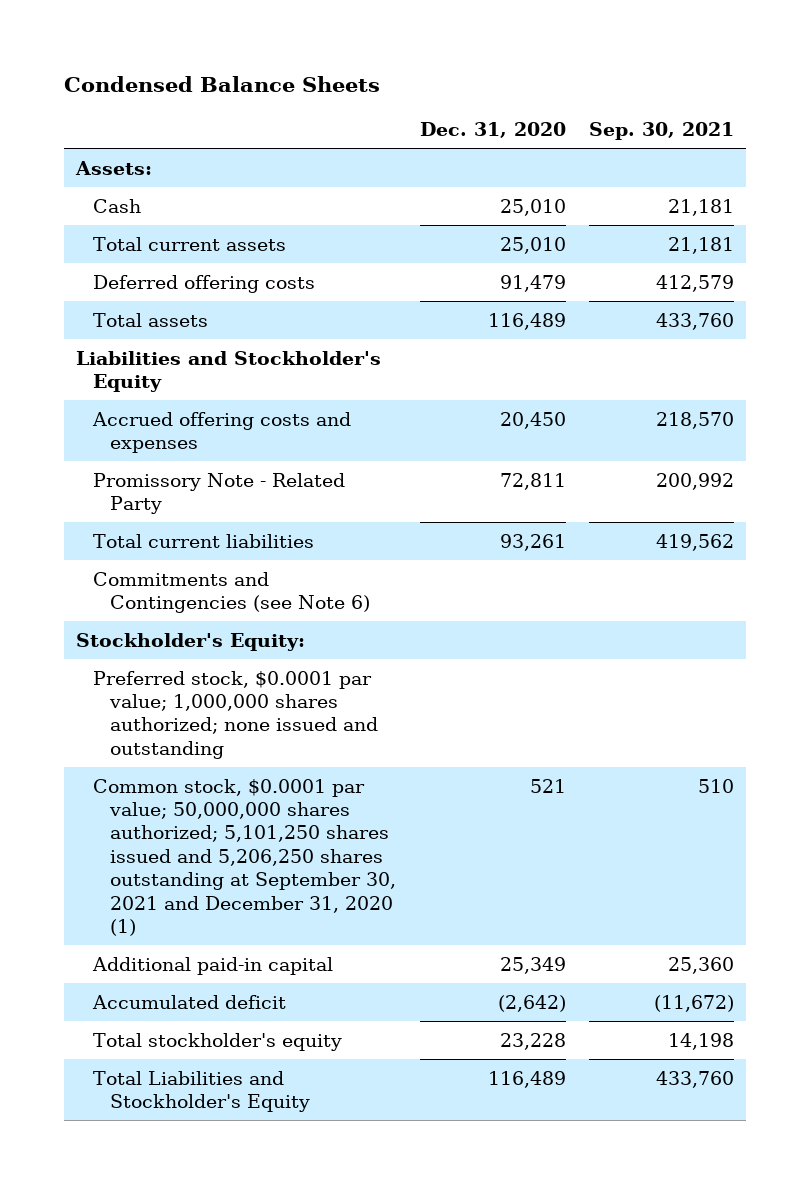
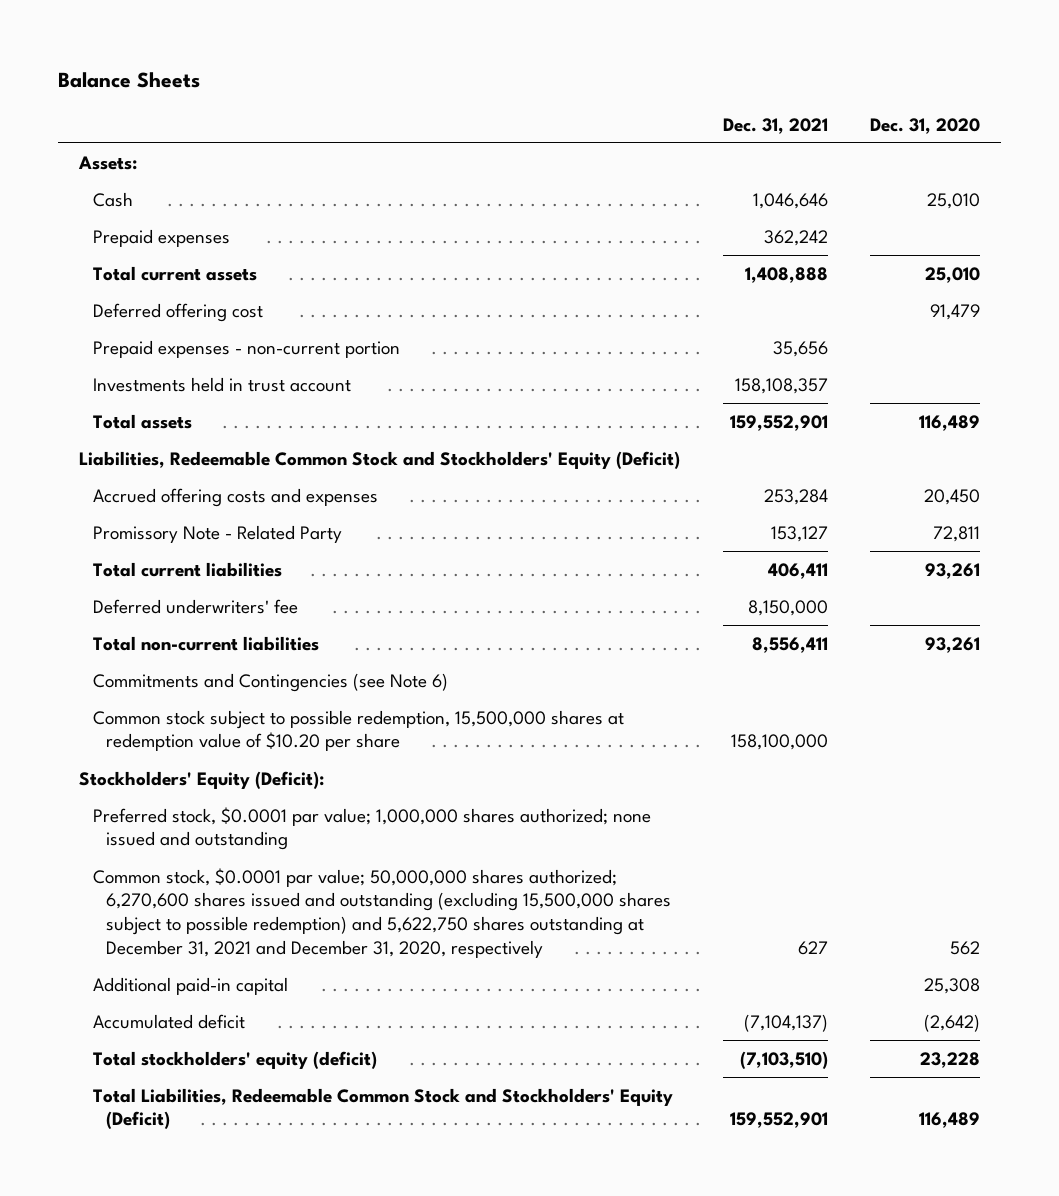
[63,76,380,93] Condensed Balance Sheets -> [57,72,200,89] Balance Sheets
[589,122,735,141] Sep. 30, 2021 -> none
none -> [722,117,828,134] Dec. 31, 2021
none -> [92,228,230,247] Prepaid expenses
[92,274,315,293] Deferred offering costs -> [92,302,263,322] Deferred offering cost
none -> [92,339,400,358] Prepaid expenses - non-current portion
none -> [92,376,351,392] Investments held in trust account
[75,350,381,393] Liabilities and Stockholder's Equity -> [79,450,681,469] Liabilities, Redeemable Common Stock and Stockholders' Equity (Deficit)
none -> [92,598,298,614] Deferred underwriters' fee
none -> [92,635,319,651] Total non-current liabilities
none -> [92,709,624,752] Common stock subject to possible redemption, 15,500,000 shares at redemption value of $10.20 per share
[75,632,305,651] Stockholder's Equity: -> [79,770,325,789] Stockholders' Equity (Deficit):
[92,778,396,937] Common stock, $0.0001 par value; 50,000,000 shares authorized; 5,101,250 shares issued and 5,206,250 shares outstanding at September 30, 2021 and December 31, 2020 (1) -> [92,867,671,958] Common stock, $0.0001 par value; 50,000,000 shares authorized; 6,270,600 shares issued and outstanding (excluding 15,500,000 shares subject to possible redemption) and 5,622,750 shares outstanding at December 31, 2021 and December 31, 2020, respectively
[529,778,566,793] 521 -> [950,940,981,955] 562
[499,956,566,974] 25,349 -> [924,977,981,994] 25,308
[92,1032,342,1051] Total stockholder's equity -> [92,1050,377,1069] Total stockholders' equity (deficit)
[92,1070,310,1113] Total Liabilities and Stockholder's Equity -> [92,1087,673,1130] Total Liabilities, Redeemable Common Stock and Stockholders' Equity (Deficit)

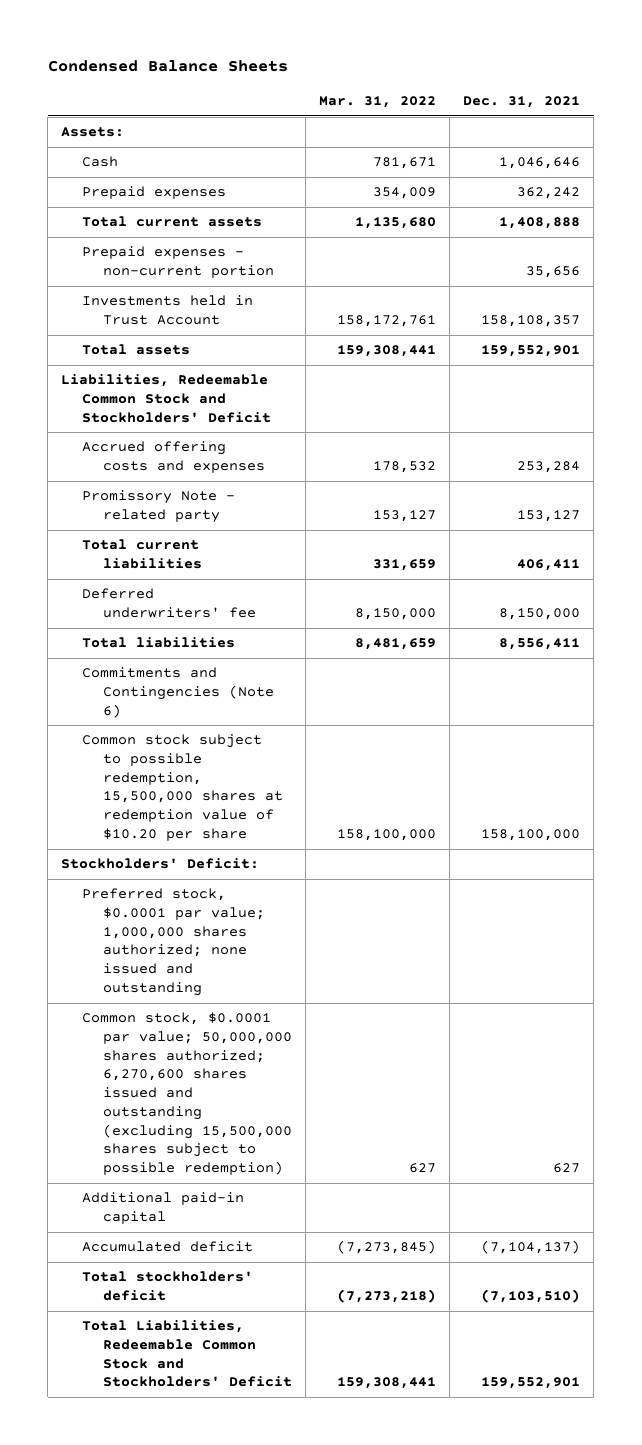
[57,72,200,89] Balance Sheets -> [47,59,288,72] Condensed Balance Sheets
[870,117,981,134] Dec. 31, 2020 -> none
none -> [319,95,437,108] Mar. 31, 2022
[92,302,263,322] Deferred offering cost -> none
[92,376,351,392] Investments held in trust account -> [82,295,254,326] Investments held in Trust Account
[79,450,681,469] Liabilities, Redeemable Common Stock and Stockholders' Equity (Deficit) -> [61,374,272,423] Liabilities, Redeemable Common Stock and Stockholders' Deficit
[92,524,342,543] Promissory Note - Related Party -> [82,490,236,524] Promissory Note - related party
[92,635,319,651] Total non-current liabilities -> [82,637,236,649] Total liabilities
[92,672,448,692] Commitments and Contingencies (see Note 6) -> [82,667,275,718] Commitments and Contingencies (Note 6)
[79,770,325,789] Stockholders' Equity (Deficit): -> [61,858,260,870] Stockholders' Deficit:
[92,867,671,958] Common stock, $0.0001 par value; 50,000,000 shares authorized; 6,270,600 shares issued and outstanding (excluding 15,500,000 shares subject to possible redemption) and 5,622,750 shares outstanding at December 31, 2021 and December 31, 2020, respectively -> [82,1012,293,1176] Common stock, $0.0001 par value; 50,000,000 shares authorized; 6,270,600 shares issued and outstanding (excluding 15,500,000 shares subject to possible redemption)
[92,1050,377,1069] Total stockholders' equity (deficit) -> [82,1271,254,1302] Total stockholders' deficit
[92,1087,673,1130] Total Liabilities, Redeemable Common Stock and Stockholders' Equity (Deficit) -> [82,1320,293,1388] Total Liabilities, Redeemable Common Stock and Stockholders' Deficit

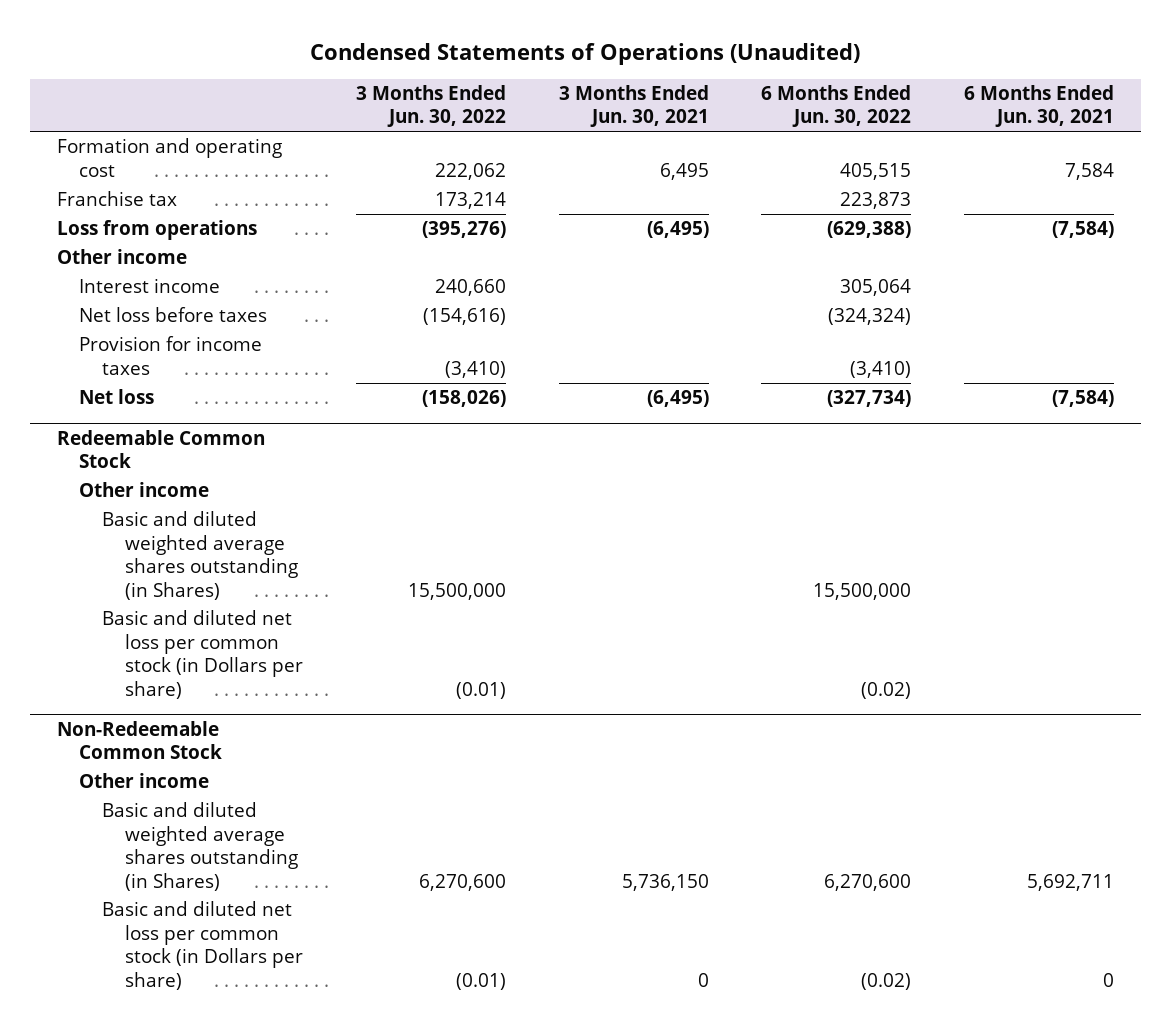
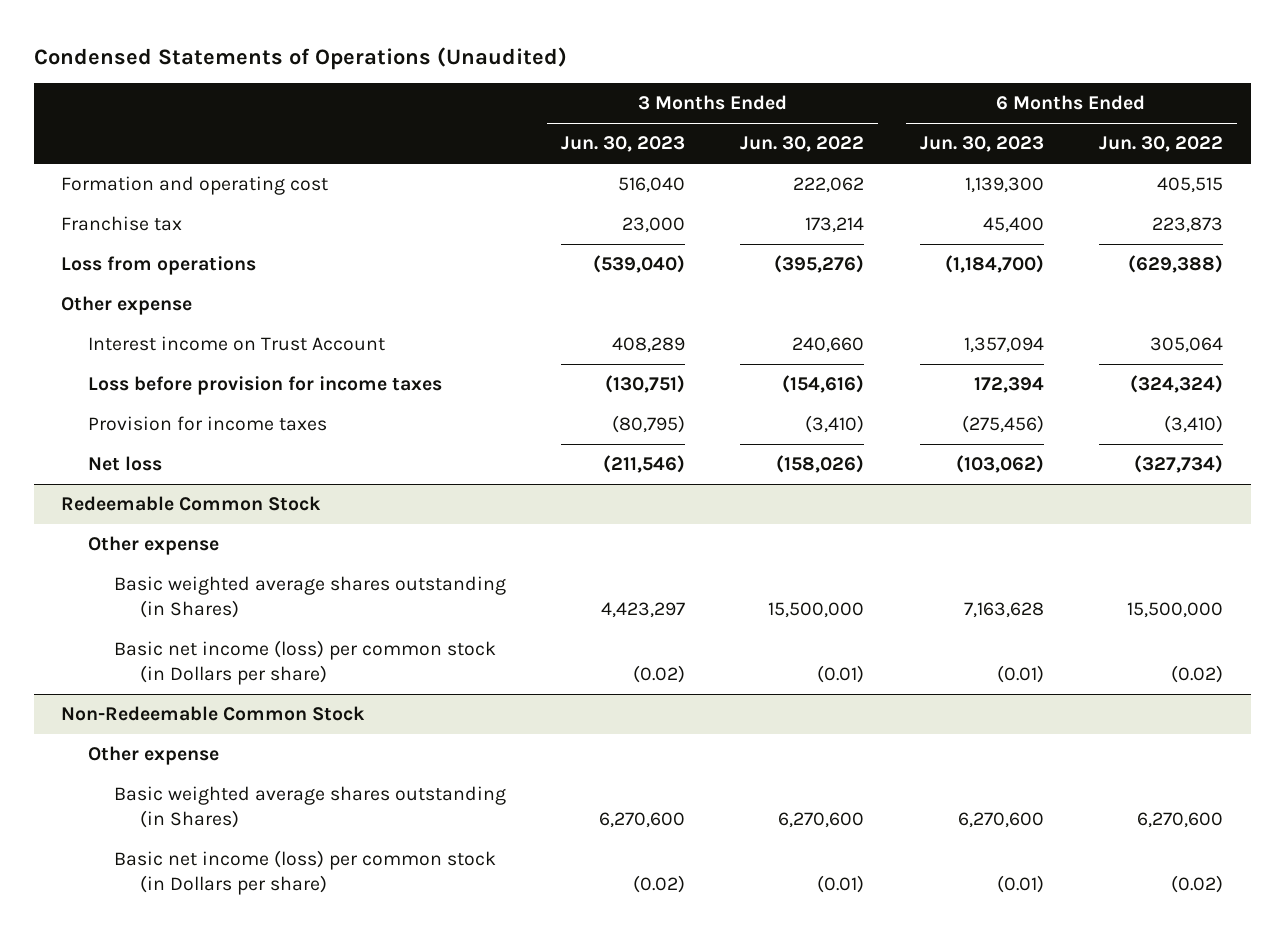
[558,84,709,128] 3 Months Ended Jun. 30, 2021 -> none
[964,84,1115,128] 6 Months Ended Jun. 30, 2021 -> none
none -> [561,136,686,153] Jun. 30, 2023
none -> [919,136,1044,153] Jun. 30, 2023
[56,249,187,265] Other income -> none
none -> [61,296,193,316] Other expense
[79,278,221,294] Interest income -> [87,336,385,352] Interest income on Trust Account
[79,307,268,323] Net loss before taxes -> [87,376,442,396] Loss before provision for income taxes
[79,482,210,498] Other income -> none
none -> [87,536,219,556] Other expense
[102,511,298,600] Basic and diluted weighted average shares outstanding (in Shares) -> [113,576,506,619] Basic weighted average shares outstanding (in Shares)
[102,610,303,699] Basic and diluted net loss per common stock (in Dollars per share) -> [113,640,496,686] Basic net income (loss) per common stock (in Dollars per share)
[79,773,210,789] Other income -> none
none -> [87,746,219,766] Other expense
[102,802,298,891] Basic and diluted weighted average shares outstanding (in Shares) -> [113,786,506,829] Basic weighted average shares outstanding (in Shares)
[102,901,303,990] Basic and diluted net loss per common stock (in Dollars per share) -> [113,850,496,896] Basic net income (loss) per common stock (in Dollars per share)

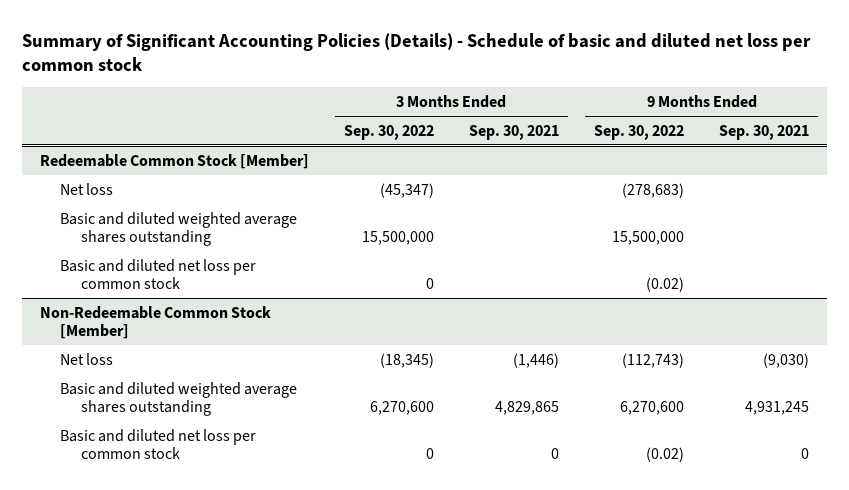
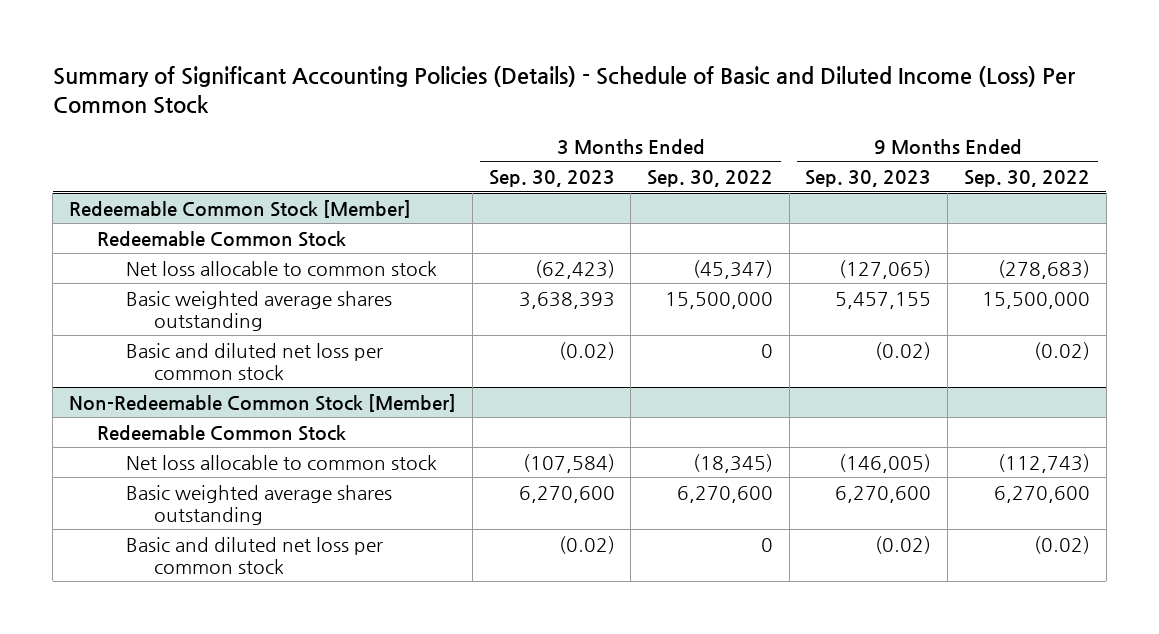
[21,32,811,72] Summary of Significant Accounting Policies (Details) - Schedule of basic and diluted net loss per common stock -> [52,65,1076,115] Summary of Significant Accounting Policies (Details) - Schedule of Basic and Diluted Income (Loss) Per Common Stock
[468,124,559,140] Sep. 30, 2021 -> none
[719,124,810,140] Sep. 30, 2021 -> none
none -> [488,170,615,188] Sep. 30, 2023
none -> [805,170,932,188] Sep. 30, 2023
none -> [97,230,347,247] Redeemable Common Stock
[60,182,114,195] Net loss -> [125,260,437,276] Net loss allocable to common stock
[60,211,298,246] Basic and diluted weighted average shares outstanding -> [125,290,392,331] Basic weighted average shares outstanding
none -> [97,424,347,441] Redeemable Common Stock
[60,352,114,365] Net loss -> [125,454,437,470] Net loss allocable to common stock
[60,381,298,416] Basic and diluted weighted average shares outstanding -> [125,484,392,525] Basic weighted average shares outstanding

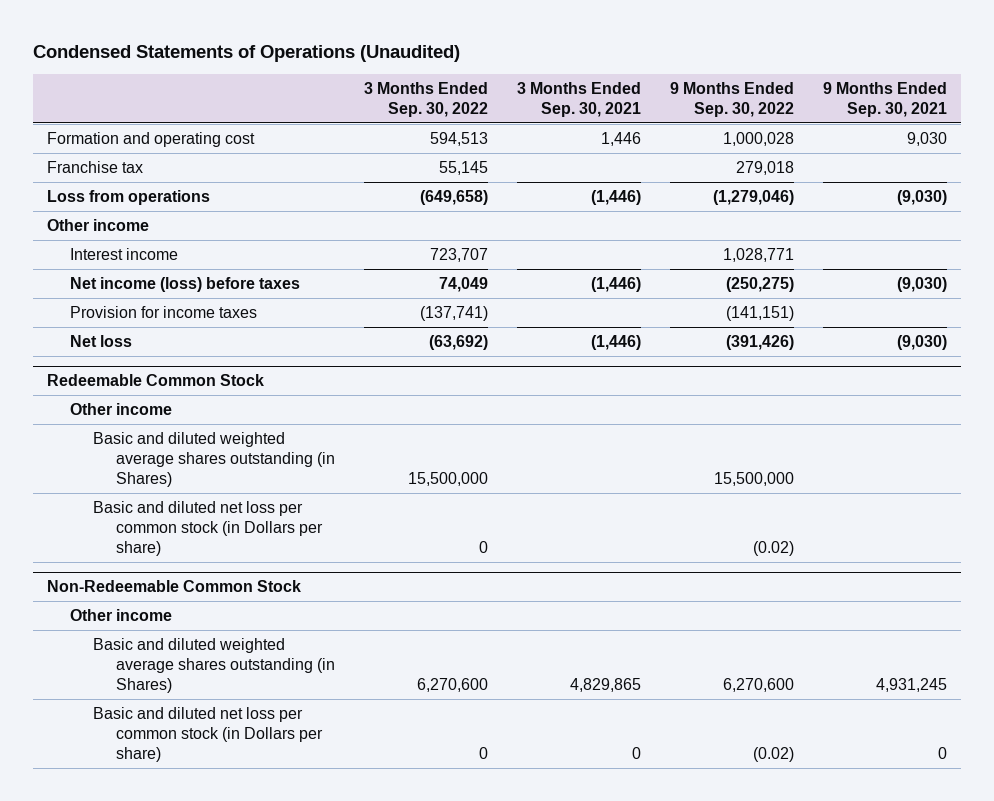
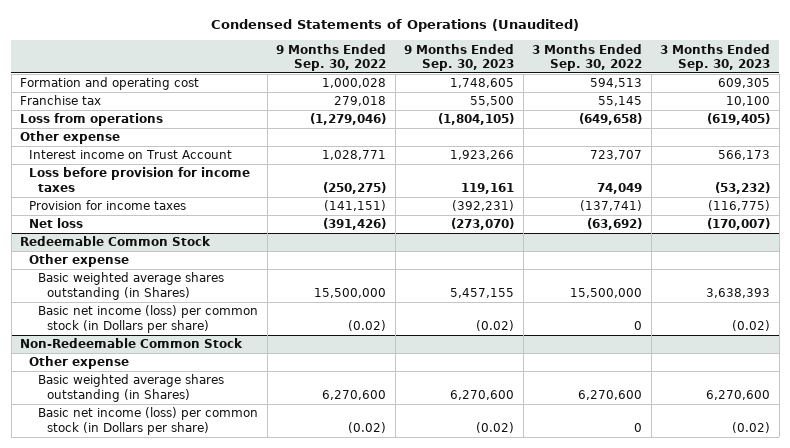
[516,81,641,117] 3 Months Ended Sep. 30, 2021 -> none
[822,81,947,117] 9 Months Ended Sep. 30, 2021 -> none
none -> [404,43,515,72] 9 Months Ended Sep. 30, 2023
none -> [660,43,771,72] 3 Months Ended Sep. 30, 2023
[47,219,150,232] Other income -> none
none -> [19,131,120,145] Other expense
[70,248,179,261] Interest income -> [29,150,233,160] Interest income on Trust Account
[70,277,301,293] Net income (loss) before taxes -> [29,167,251,192] Loss before provision for income taxes
[70,403,173,416] Other income -> none
none -> [29,254,130,268] Other expense
[92,432,335,488] Basic and diluted weighted average shares outstanding (in Shares) -> [38,272,225,300] Basic weighted average shares outstanding (in Shares)
[92,501,323,557] Basic and diluted net loss per common stock (in Dollars per share) -> [38,305,259,333] Basic net income (loss) per common stock (in Dollars per share)
[70,609,173,622] Other income -> none
none -> [29,356,130,370] Other expense
[92,638,335,694] Basic and diluted weighted average shares outstanding (in Shares) -> [38,374,225,402] Basic weighted average shares outstanding (in Shares)
[92,707,323,763] Basic and diluted net loss per common stock (in Dollars per share) -> [38,407,259,435] Basic net income (loss) per common stock (in Dollars per share)

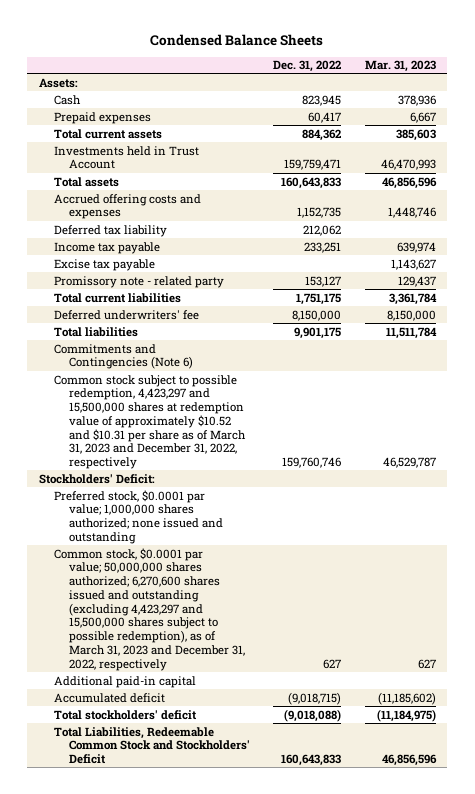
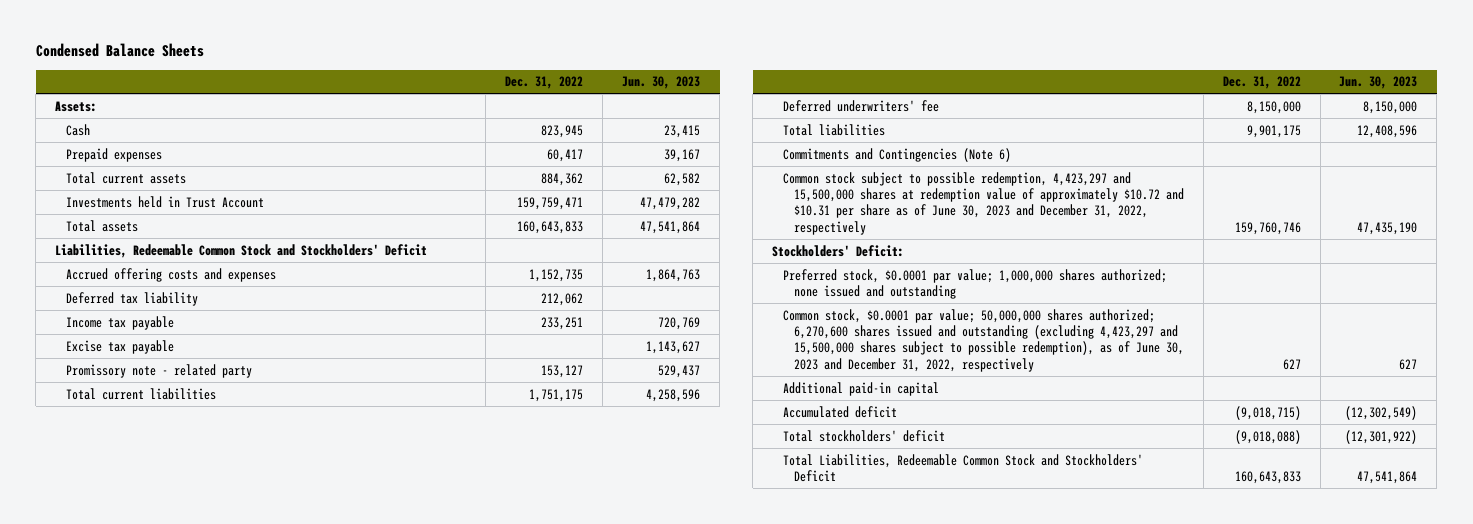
[364,60,436,73] Mar. 31, 2023 -> none
none -> [622,76,701,90] Jun. 30, 2023
none -> [55,243,428,258] Liabilities, Redeemable Common Stock and Stockholders' Deficit
[53,374,247,470] Common stock subject to possible redemption, 4,423,297 and 15,500,000 shares at redemption value of approximately $10.52 and $10.31 per share as of March 31, 2023 and December 31, 2022, respectively -> [783,171,1184,235] Common stock subject to possible redemption, 4,423,297 and 15,500,000 shares at redemption value of approximately $10.72 and $10.31 per share as of June 30, 2023 and December 31, 2022, respectively
[53,547,246,671] Common stock, $0.0001 par value; 50,000,000 shares authorized; 6,270,600 shares issued and outstanding (excluding 4,423,297 and 15,500,000 shares subject to possible redemption), as of March 31, 2023 and December 31, 2022, respectively -> [783,308,1184,372] Common stock, $0.0001 par value; 50,000,000 shares authorized; 6,270,600 shares issued and outstanding (excluding 4,423,297 and 15,500,000 shares subject to possible redemption), as of June 30, 2023 and December 31, 2022, respectively

